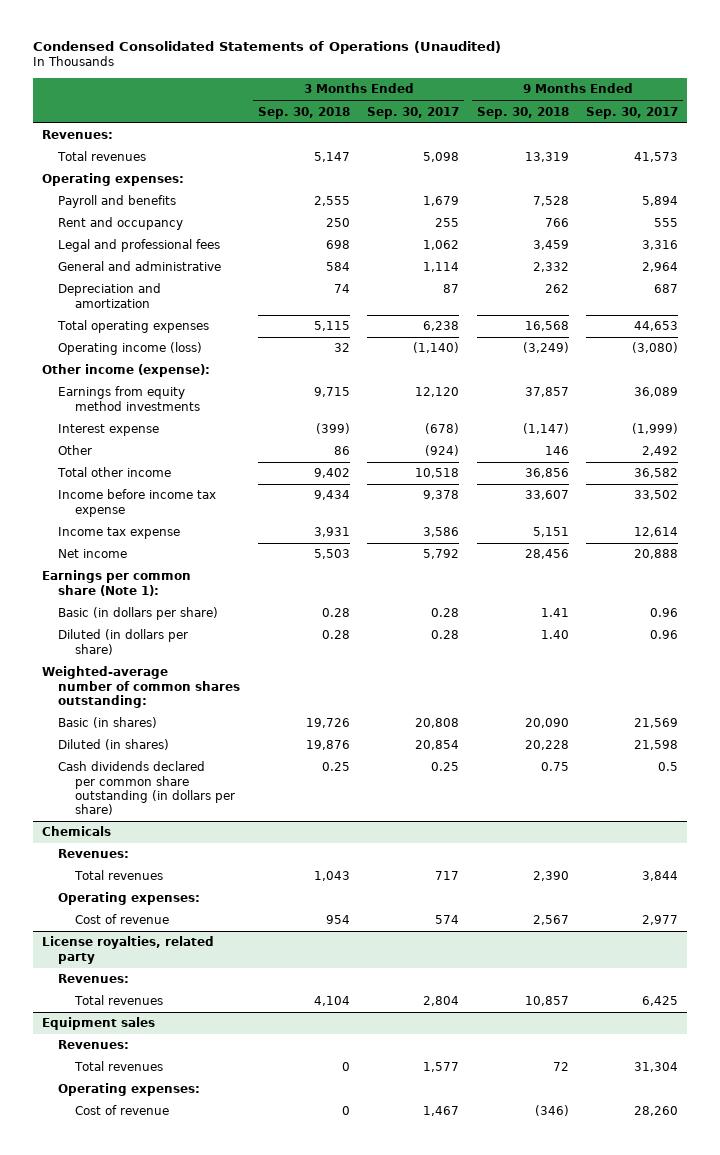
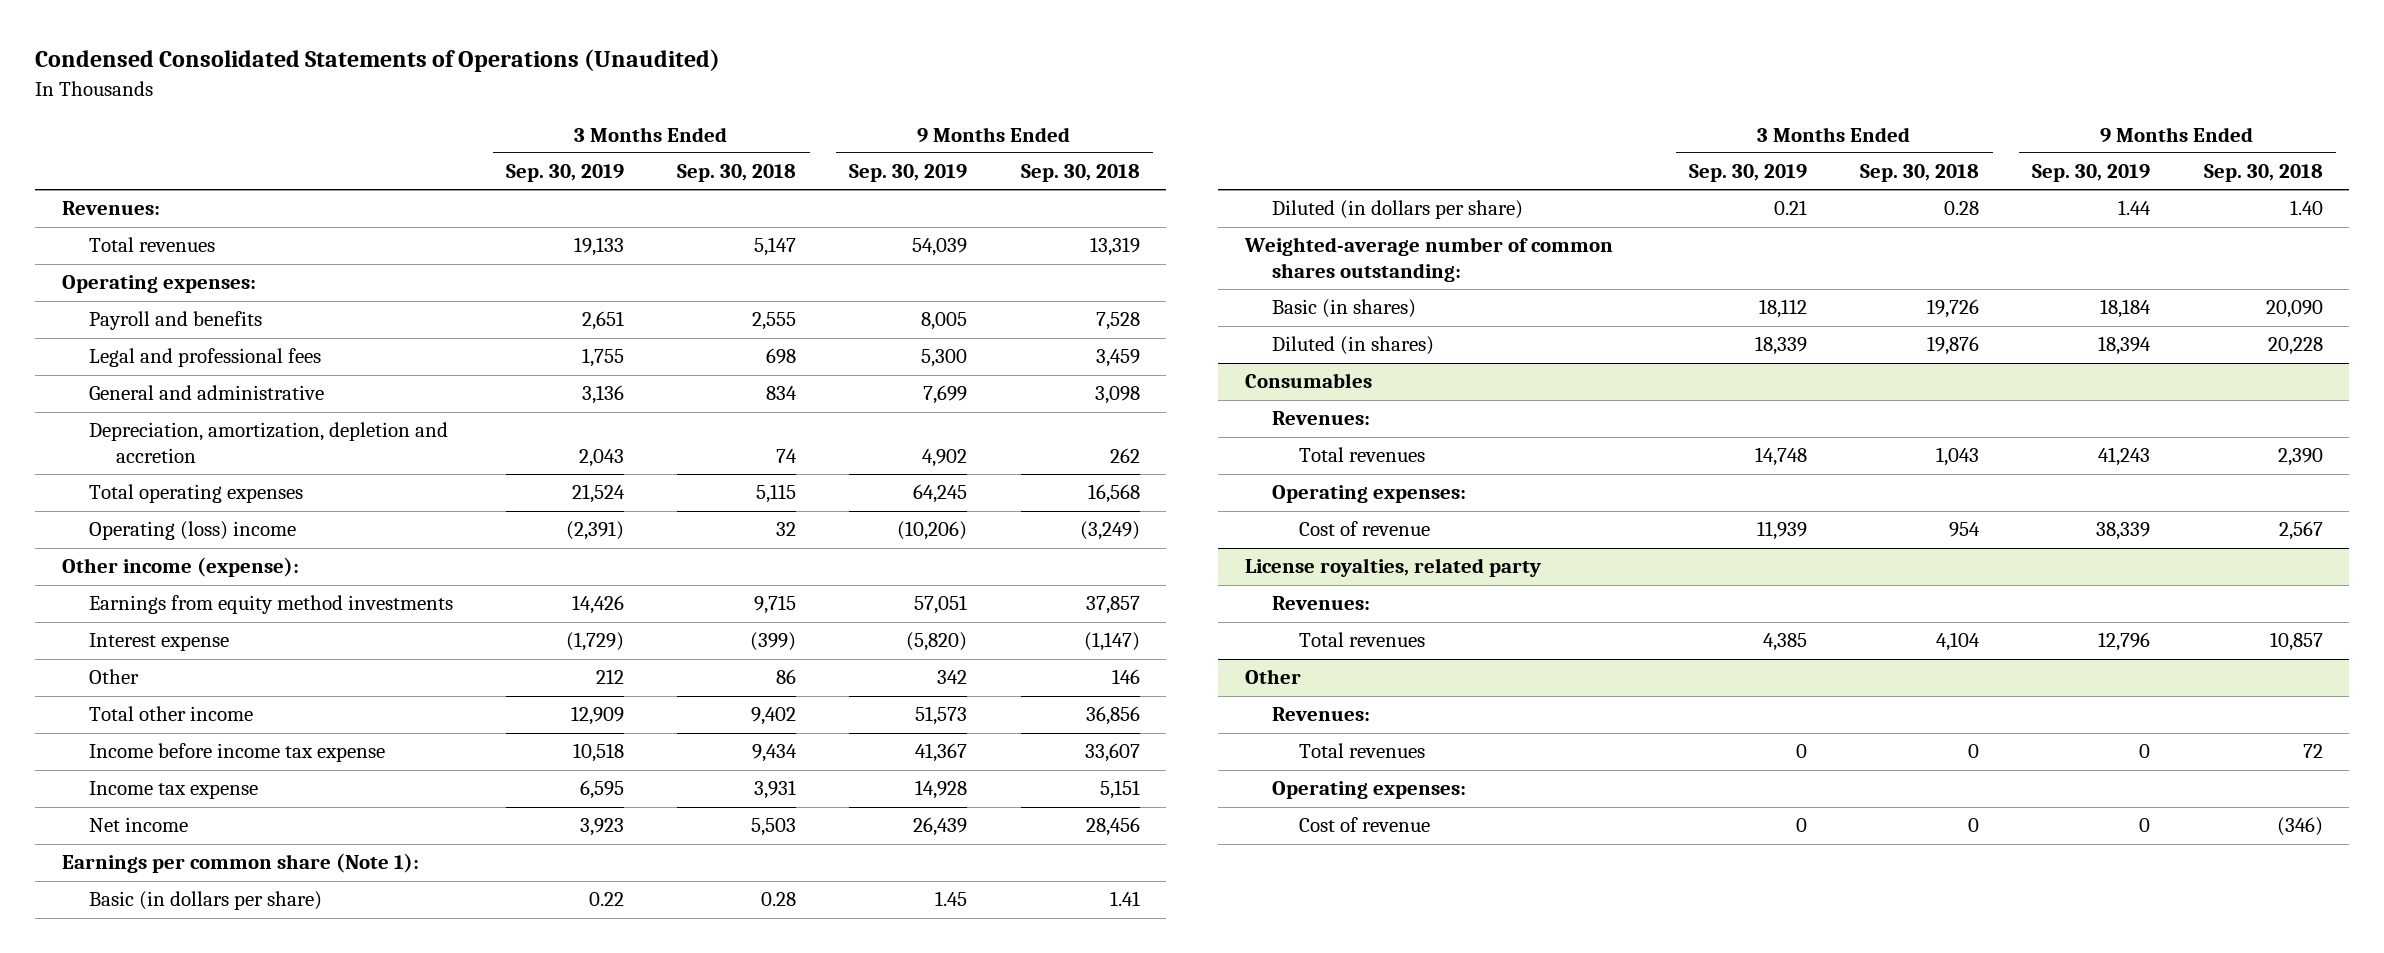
[367,106,460,119] Sep. 30, 2017 -> none
[586,106,679,119] Sep. 30, 2017 -> none
none -> [506,164,625,183] Sep. 30, 2019
none -> [849,164,968,183] Sep. 30, 2019
[58,217,184,231] Rent and occupancy -> none
[325,262,350,272] 584 -> [766,386,798,401] 834
[532,262,569,273] 2,332 -> [1094,386,1140,405] 3,098
[58,283,162,308] Depreciation and amortization -> [89,422,449,464] Depreciation, amortization, depletion and accretion
[58,342,203,356] Operating income (loss) -> [89,521,297,541] Operating (loss) income
[58,761,236,815] Cash dividends declared per common share outstanding (in dollars per share) -> none
[41,826,111,837] Chemicals -> none
none -> [1244,373,1372,389] Consumables
[41,1017,155,1031] Equipment sales -> none
none -> [1244,669,1301,685] Other

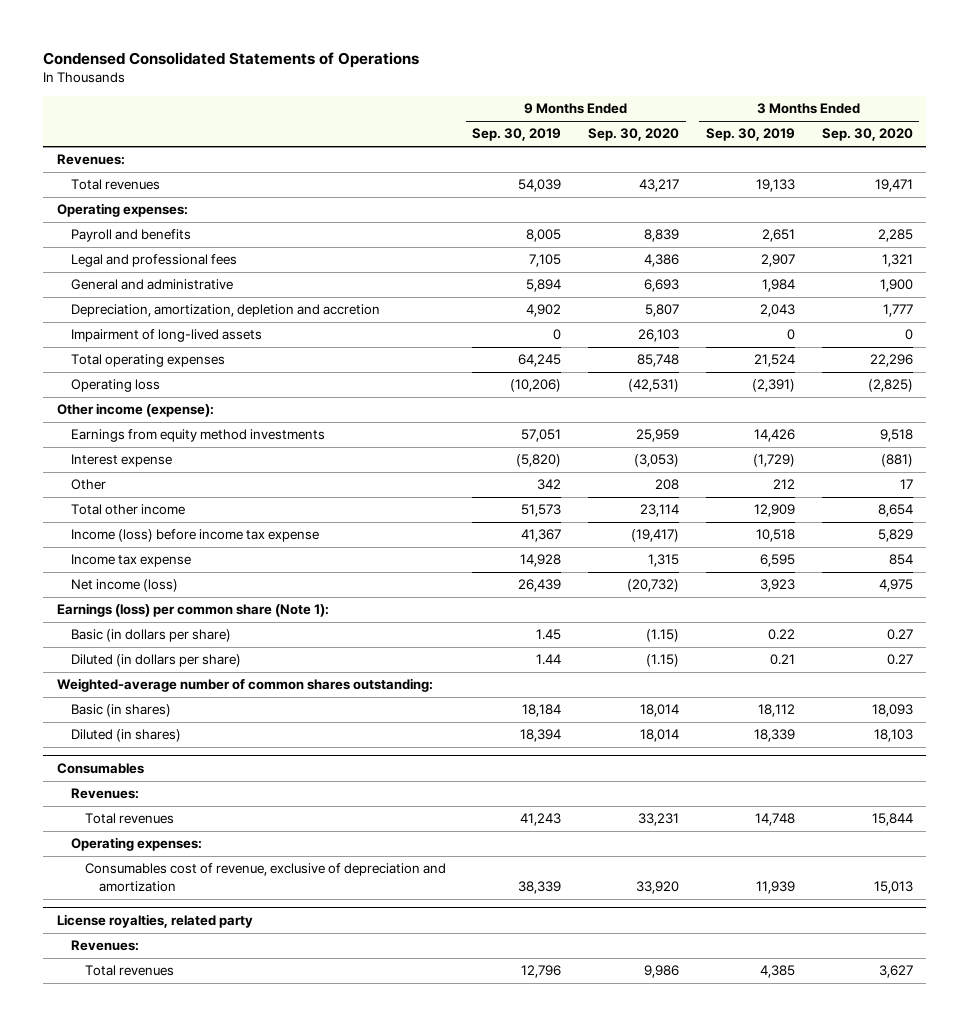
[35,49,721,73] Condensed Consolidated Statements of Operations (Unaudited) -> [43,52,420,69] Condensed Consolidated Statements of Operations
[677,164,797,183] Sep. 30, 2018 -> none
[1020,164,1140,183] Sep. 30, 2018 -> none
none -> [588,128,680,142] Sep. 30, 2020
none -> [821,128,913,142] Sep. 30, 2020
[582,348,625,368] 1,755 -> [761,254,796,268] 2,907
[921,349,968,368] 5,300 -> [529,254,562,268] 7,105
[582,385,625,405] 3,136 -> [762,279,796,293] 1,984
[923,385,968,405] 7,699 -> [526,279,562,293] 5,894
none -> [70,329,262,343] Impairment of long-lived assets
[89,521,297,541] Operating (loss) income -> [70,379,160,393] Operating loss
[89,743,386,763] Income before income tax expense -> [70,529,319,543] Income (loss) before income tax expense
[89,817,189,833] Net income -> [70,579,178,593] Net income (loss)
[61,853,419,874] Earnings per common share (Note 1): -> [56,603,329,618] Earnings (loss) per common share (Note 1):
[1299,521,1431,537] Cost of revenue -> [84,863,446,892] Consumables cost of revenue, exclusive of depreciation and amortization
[1244,669,1301,685] Other -> none
[1272,707,1371,722] Revenues: -> none
[1299,743,1426,759] Total revenues -> none
[1272,781,1467,800] Operating expenses: -> none
[1299,817,1431,833] Cost of revenue -> none

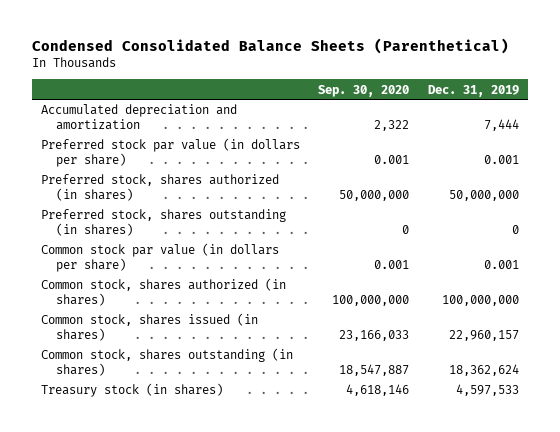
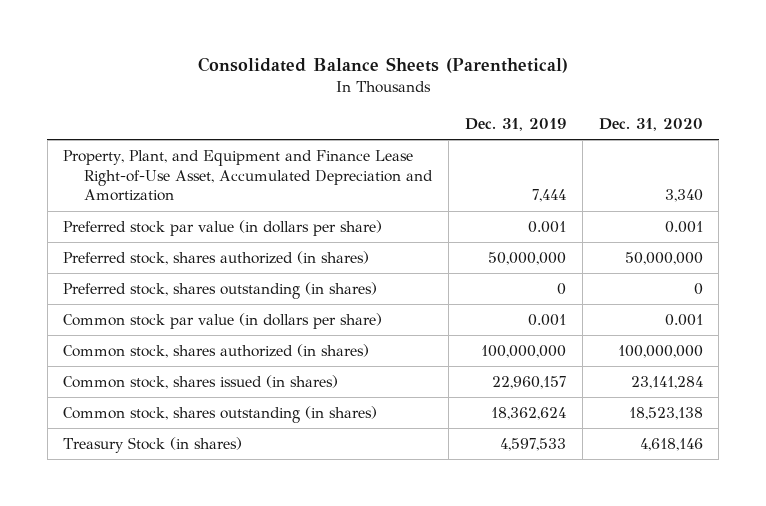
[32,37,510,54] Condensed Consolidated Balance Sheets (Parenthetical) -> [197,57,568,74] Consolidated Balance Sheets (Parenthetical)
[318,84,410,97] Sep. 30, 2020 -> none
none -> [598,118,703,132] Dec. 31, 2020
[41,104,238,131] Accumulated depreciation and amortization -> [63,149,434,202] Property, Plant, and Equipment and Finance Lease Right-of-Use Asset, Accumulated Depreciation and Amortization
[41,383,224,398] Treasury stock (in shares) -> [63,436,243,453] Treasury Stock (in shares)

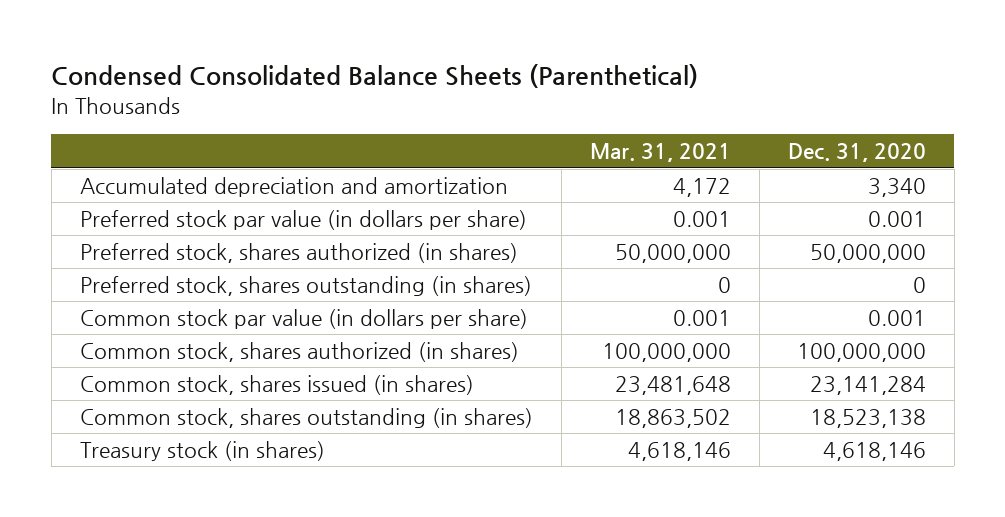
[197,57,568,74] Consolidated Balance Sheets (Parenthetical) -> [51,64,699,89] Condensed Consolidated Balance Sheets (Parenthetical)
[464,118,566,132] Dec. 31, 2019 -> none
none -> [589,143,731,163] Mar. 31, 2021
[63,149,434,202] Property, Plant, and Equipment and Finance Lease Right-of-Use Asset, Accumulated Depreciation and Amortization -> [79,177,508,198] Accumulated depreciation and amortization
[63,436,243,453] Treasury Stock (in shares) -> [79,441,325,462] Treasury stock (in shares)

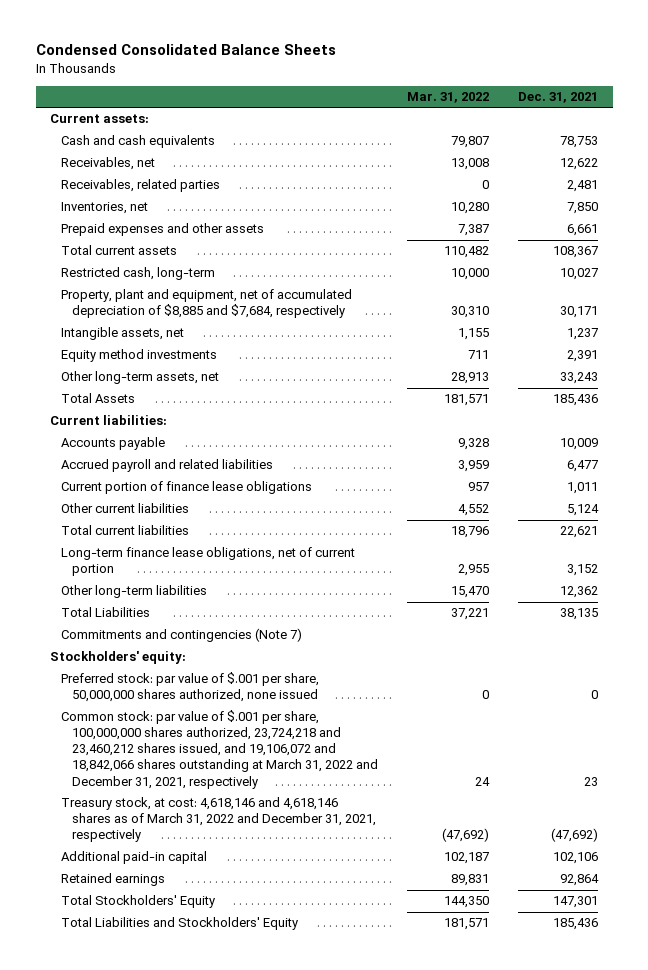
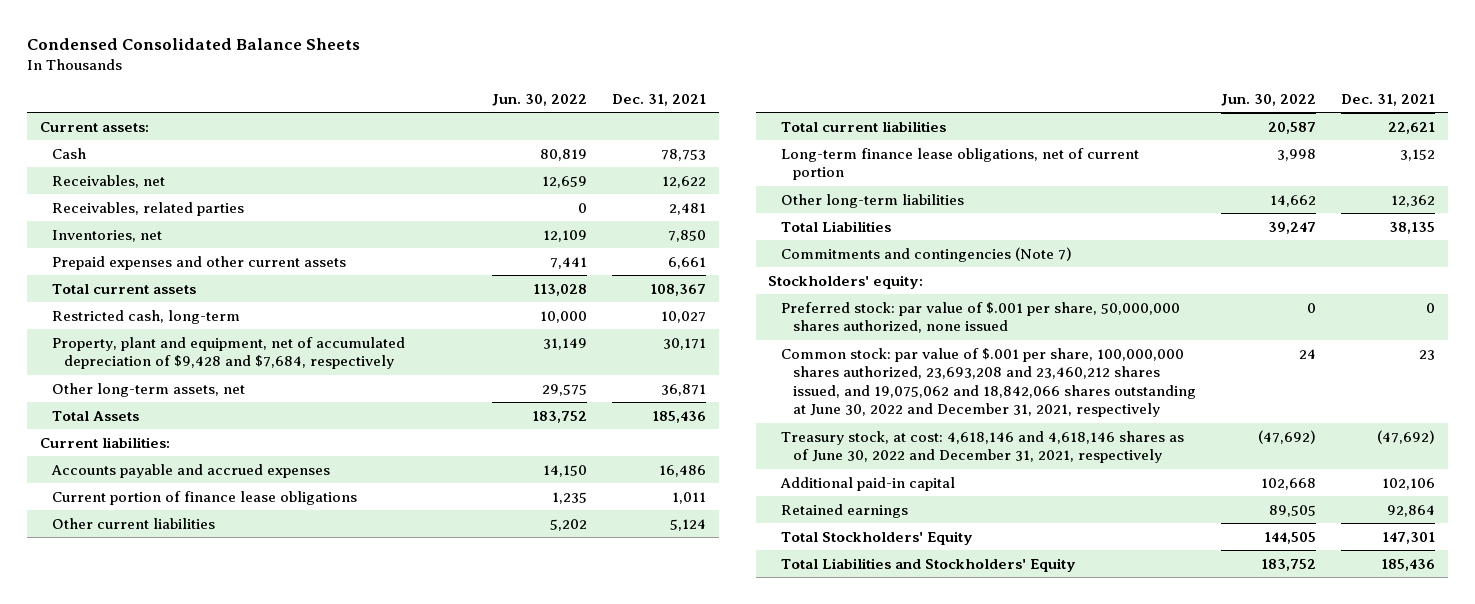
[407,91,490,103] Mar. 31, 2022 -> none
none -> [492,93,588,106] Jun. 30, 2022
[61,135,216,149] Cash and cash equivalents -> [51,147,86,159] Cash
[61,223,265,237] Prepaid expenses and other assets -> [51,255,346,270] Prepaid expenses and other current assets
[61,327,185,341] Intangible assets, net -> none
[61,349,218,363] Equity method investments -> none
[61,289,353,319] Property, plant and equipment, net of accumulated depreciation of $8,885 and $7,684, respectively -> [51,336,405,370] Property, plant and equipment, net of accumulated depreciation of $9,428 and $7,684, respectively
[560,372,599,385] 33,243 -> [661,383,707,396] 36,871
[61,437,166,451] Accounts payable -> none
[61,459,274,473] Accrued payroll and related liabilities -> none
none -> [50,463,330,478] Accounts payable and accrued expenses
[61,710,378,789] Common stock: par value of $.001 per share, 100,000,000 shares authorized, 23,724,218 and 23,460,212 shares issued, and 19,106,072 and 18,842,066 shares outstanding at March 31, 2022 and December 31, 2021, respectively -> [780,347,1196,418] Common stock: par value of $.001 per share, 100,000,000 shares authorized, 23,693,208 and 23,460,212 shares issued, and 19,075,062 and 18,842,066 shares outstanding at June 30, 2022 and December 31, 2021, respectively
[61,797,376,843] Treasury stock, at cost: 4,618,146 and 4,618,146 shares as of March 31, 2022 and December 31, 2021, respectively -> [780,430,1184,464] Treasury stock, at cost: 4,618,146 and 4,618,146 shares as of June 30, 2022 and December 31, 2021, respectively

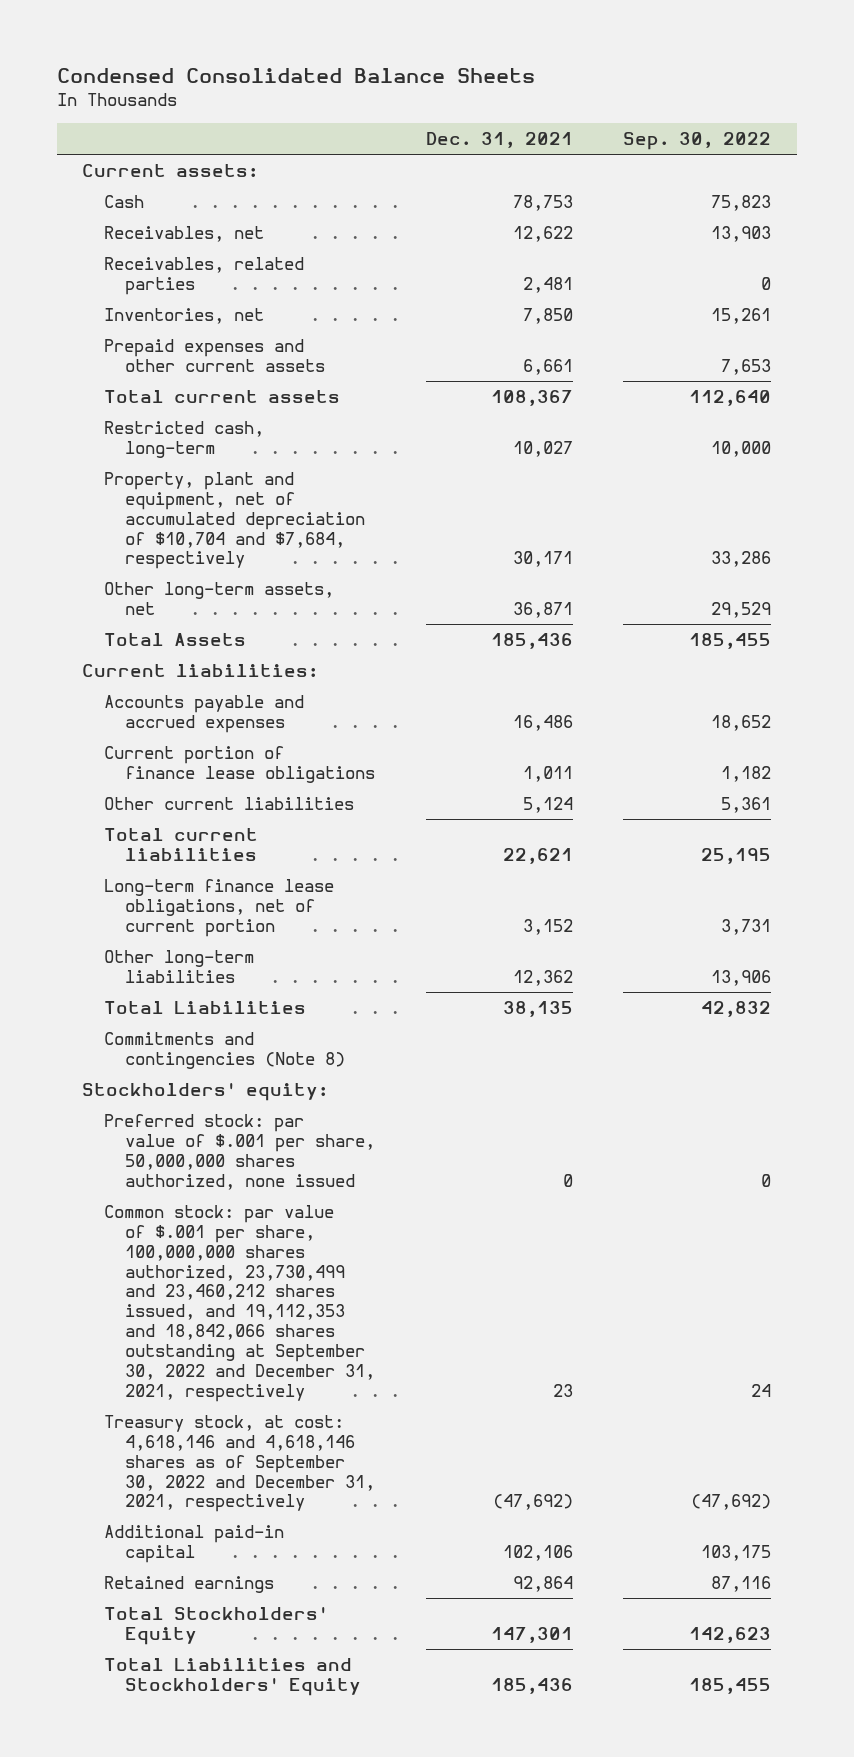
[492,93,588,106] Jun. 30, 2022 -> none
none -> [623,132,772,151] Sep. 30, 2022
[51,336,405,370] Property, plant and equipment, net of accumulated depreciation of $9,428 and $7,684, respectively -> [103,471,366,570] Property, plant and equipment, net of accumulated depreciation of $10,704 and $7,684, respectively
[780,246,1072,262] Commitments and contingencies (Note 7) -> [103,1031,346,1069] Commitments and contingencies (Note 8)
[780,347,1196,418] Common stock: par value of $.001 per share, 100,000,000 shares authorized, 23,693,208 and 23,460,212 shares issued, and 19,075,062 and 18,842,066 shares outstanding at June 30, 2022 and December 31, 2021, respectively -> [103,1204,376,1402] Common stock: par value of $.001 per share, 100,000,000 shares authorized, 23,730,499 and 23,460,212 shares issued, and 19,112,353 and 18,842,066 shares outstanding at September 30, 2022 and December 31, 2021, respectively
[780,430,1184,464] Treasury stock, at cost: 4,618,146 and 4,618,146 shares as of June 30, 2022 and December 31, 2021, respectively -> [103,1414,376,1513] Treasury stock, at cost: 4,618,146 and 4,618,146 shares as of September 30, 2022 and December 31, 2021, respectively

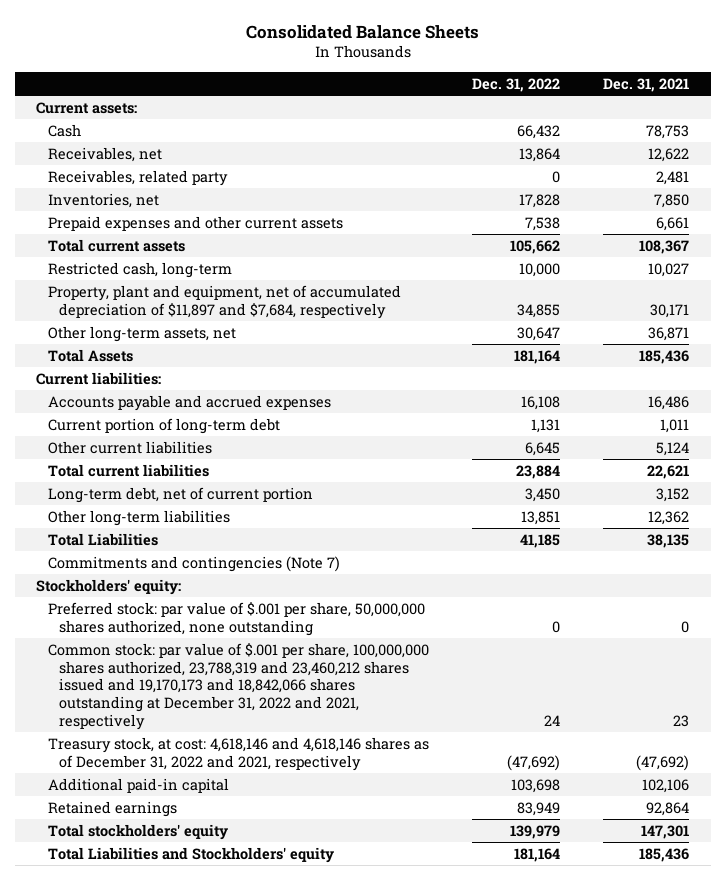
[56,68,535,84] Condensed Consolidated Balance Sheets -> [245,24,479,39] Consolidated Balance Sheets
[623,132,772,151] Sep. 30, 2022 -> none
none -> [471,78,560,93] Dec. 31, 2022
[103,256,304,295] Receivables, related parties -> [47,169,228,186] Receivables, related party
[103,471,366,570] Property, plant and equipment, net of accumulated depreciation of $10,704 and $7,684, respectively -> [47,284,401,319] Property, plant and equipment, net of accumulated depreciation of $11,897 and $7,684, respectively
[103,745,376,783] Current portion of finance lease obligations -> [47,417,280,434] Current portion of long-term debt
[103,878,334,937] Long-term finance lease obligations, net of current portion -> [47,486,313,503] Long-term debt, net of current portion
[103,1031,346,1069] Commitments and contingencies (Note 8) -> [47,555,340,572] Commitments and contingencies (Note 7)
[103,1113,376,1190] Preferred stock: par value of $.001 per share, 50,000,000 shares authorized, none issued -> [47,601,425,636] Preferred stock: par value of $.001 per share, 50,000,000 shares authorized, none outstanding
[103,1204,376,1402] Common stock: par value of $.001 per share, 100,000,000 shares authorized, 23,730,499 and 23,460,212 shares issued, and 19,112,353 and 18,842,066 shares outstanding at September 30, 2022 and December 31, 2021, respectively -> [47,642,429,730] Common stock: par value of $.001 per share, 100,000,000 shares authorized, 23,788,319 and 23,460,212 shares issued and 19,170,173 and 18,842,066 shares outstanding at December 31, 2022 and 2021, respectively
[103,1414,376,1513] Treasury stock, at cost: 4,618,146 and 4,618,146 shares as of September 30, 2022 and December 31, 2021, respectively -> [47,736,429,771] Treasury stock, at cost: 4,618,146 and 4,618,146 shares as of December 31, 2022 and 2021, respectively
[103,1606,328,1645] Total Stockholders' Equity -> [47,823,228,840] Total stockholders' equity
[103,1657,362,1696] Total Liabilities and Stockholders' Equity -> [47,846,334,863] Total Liabilities and Stockholders' equity

